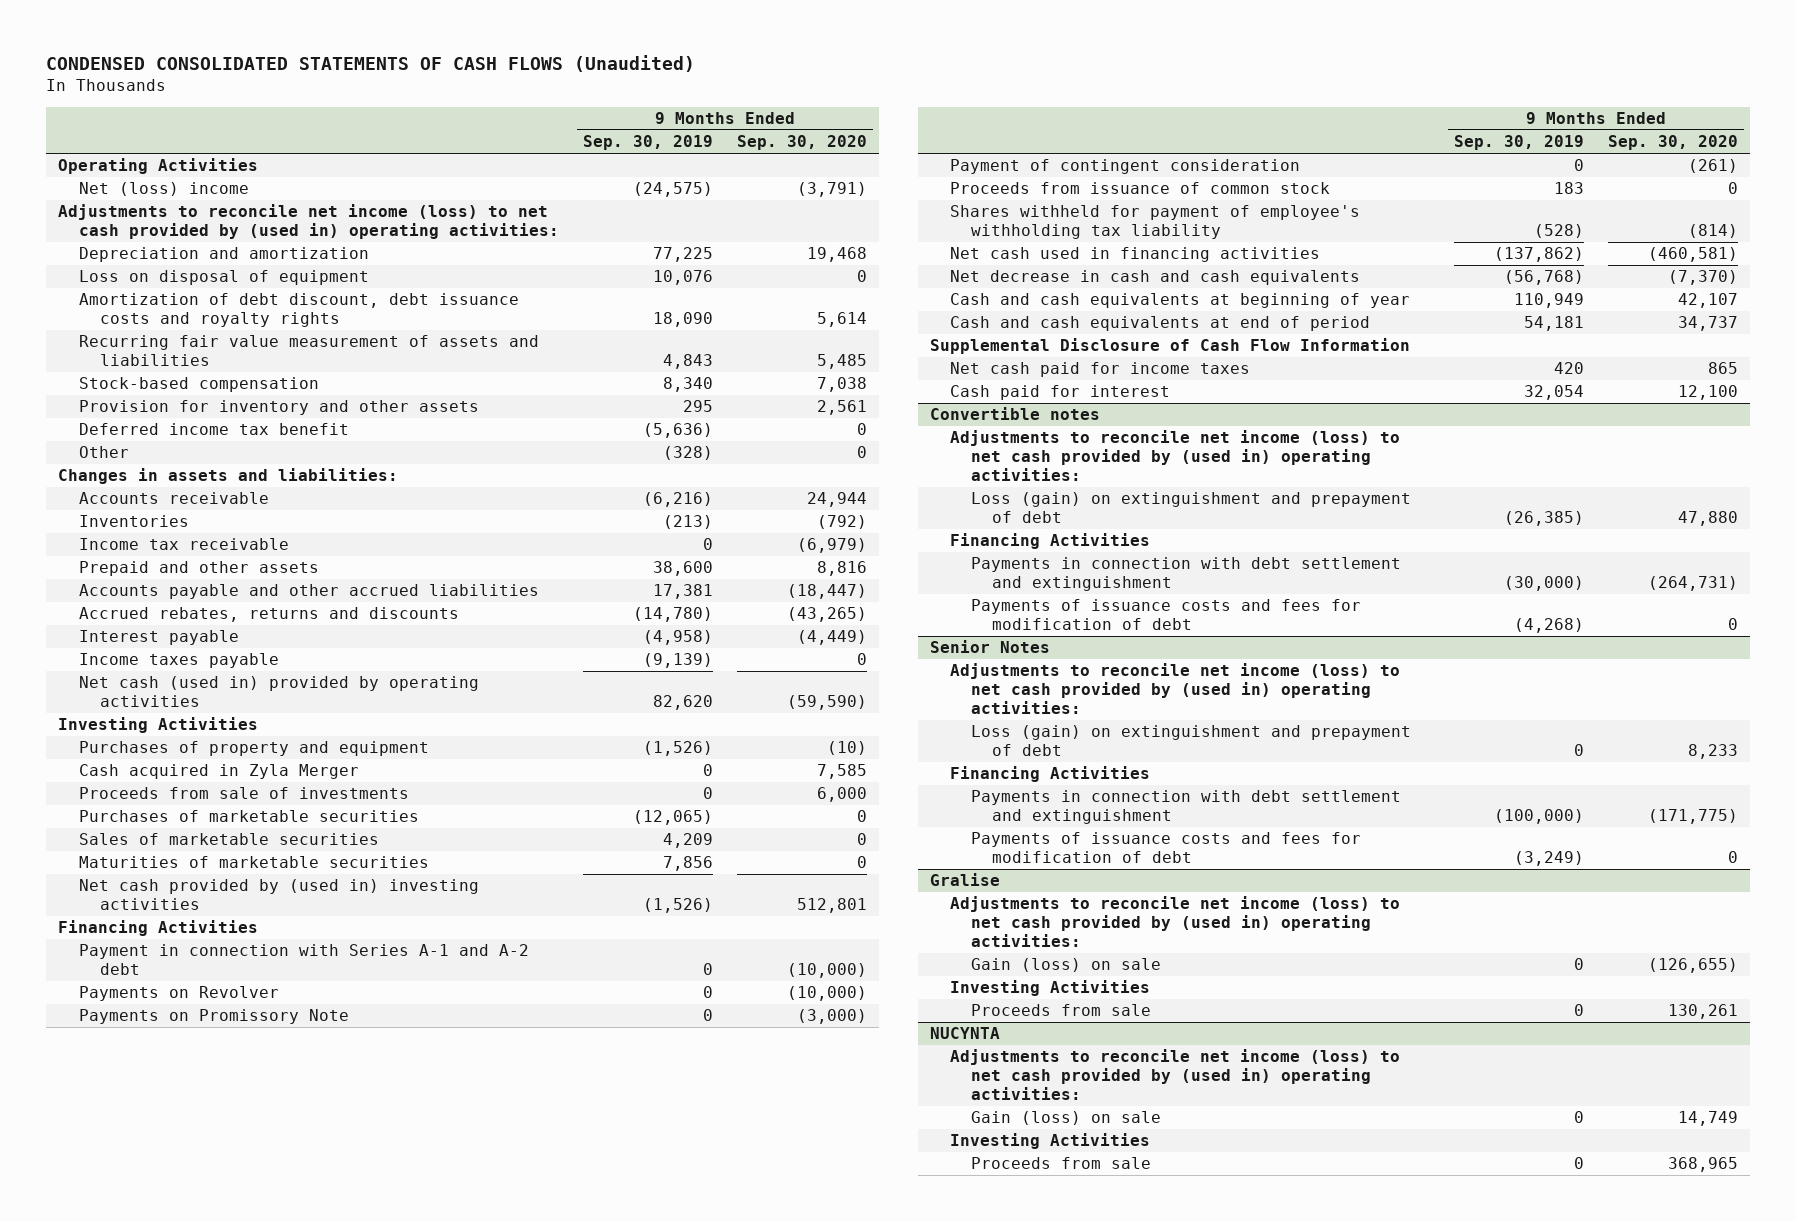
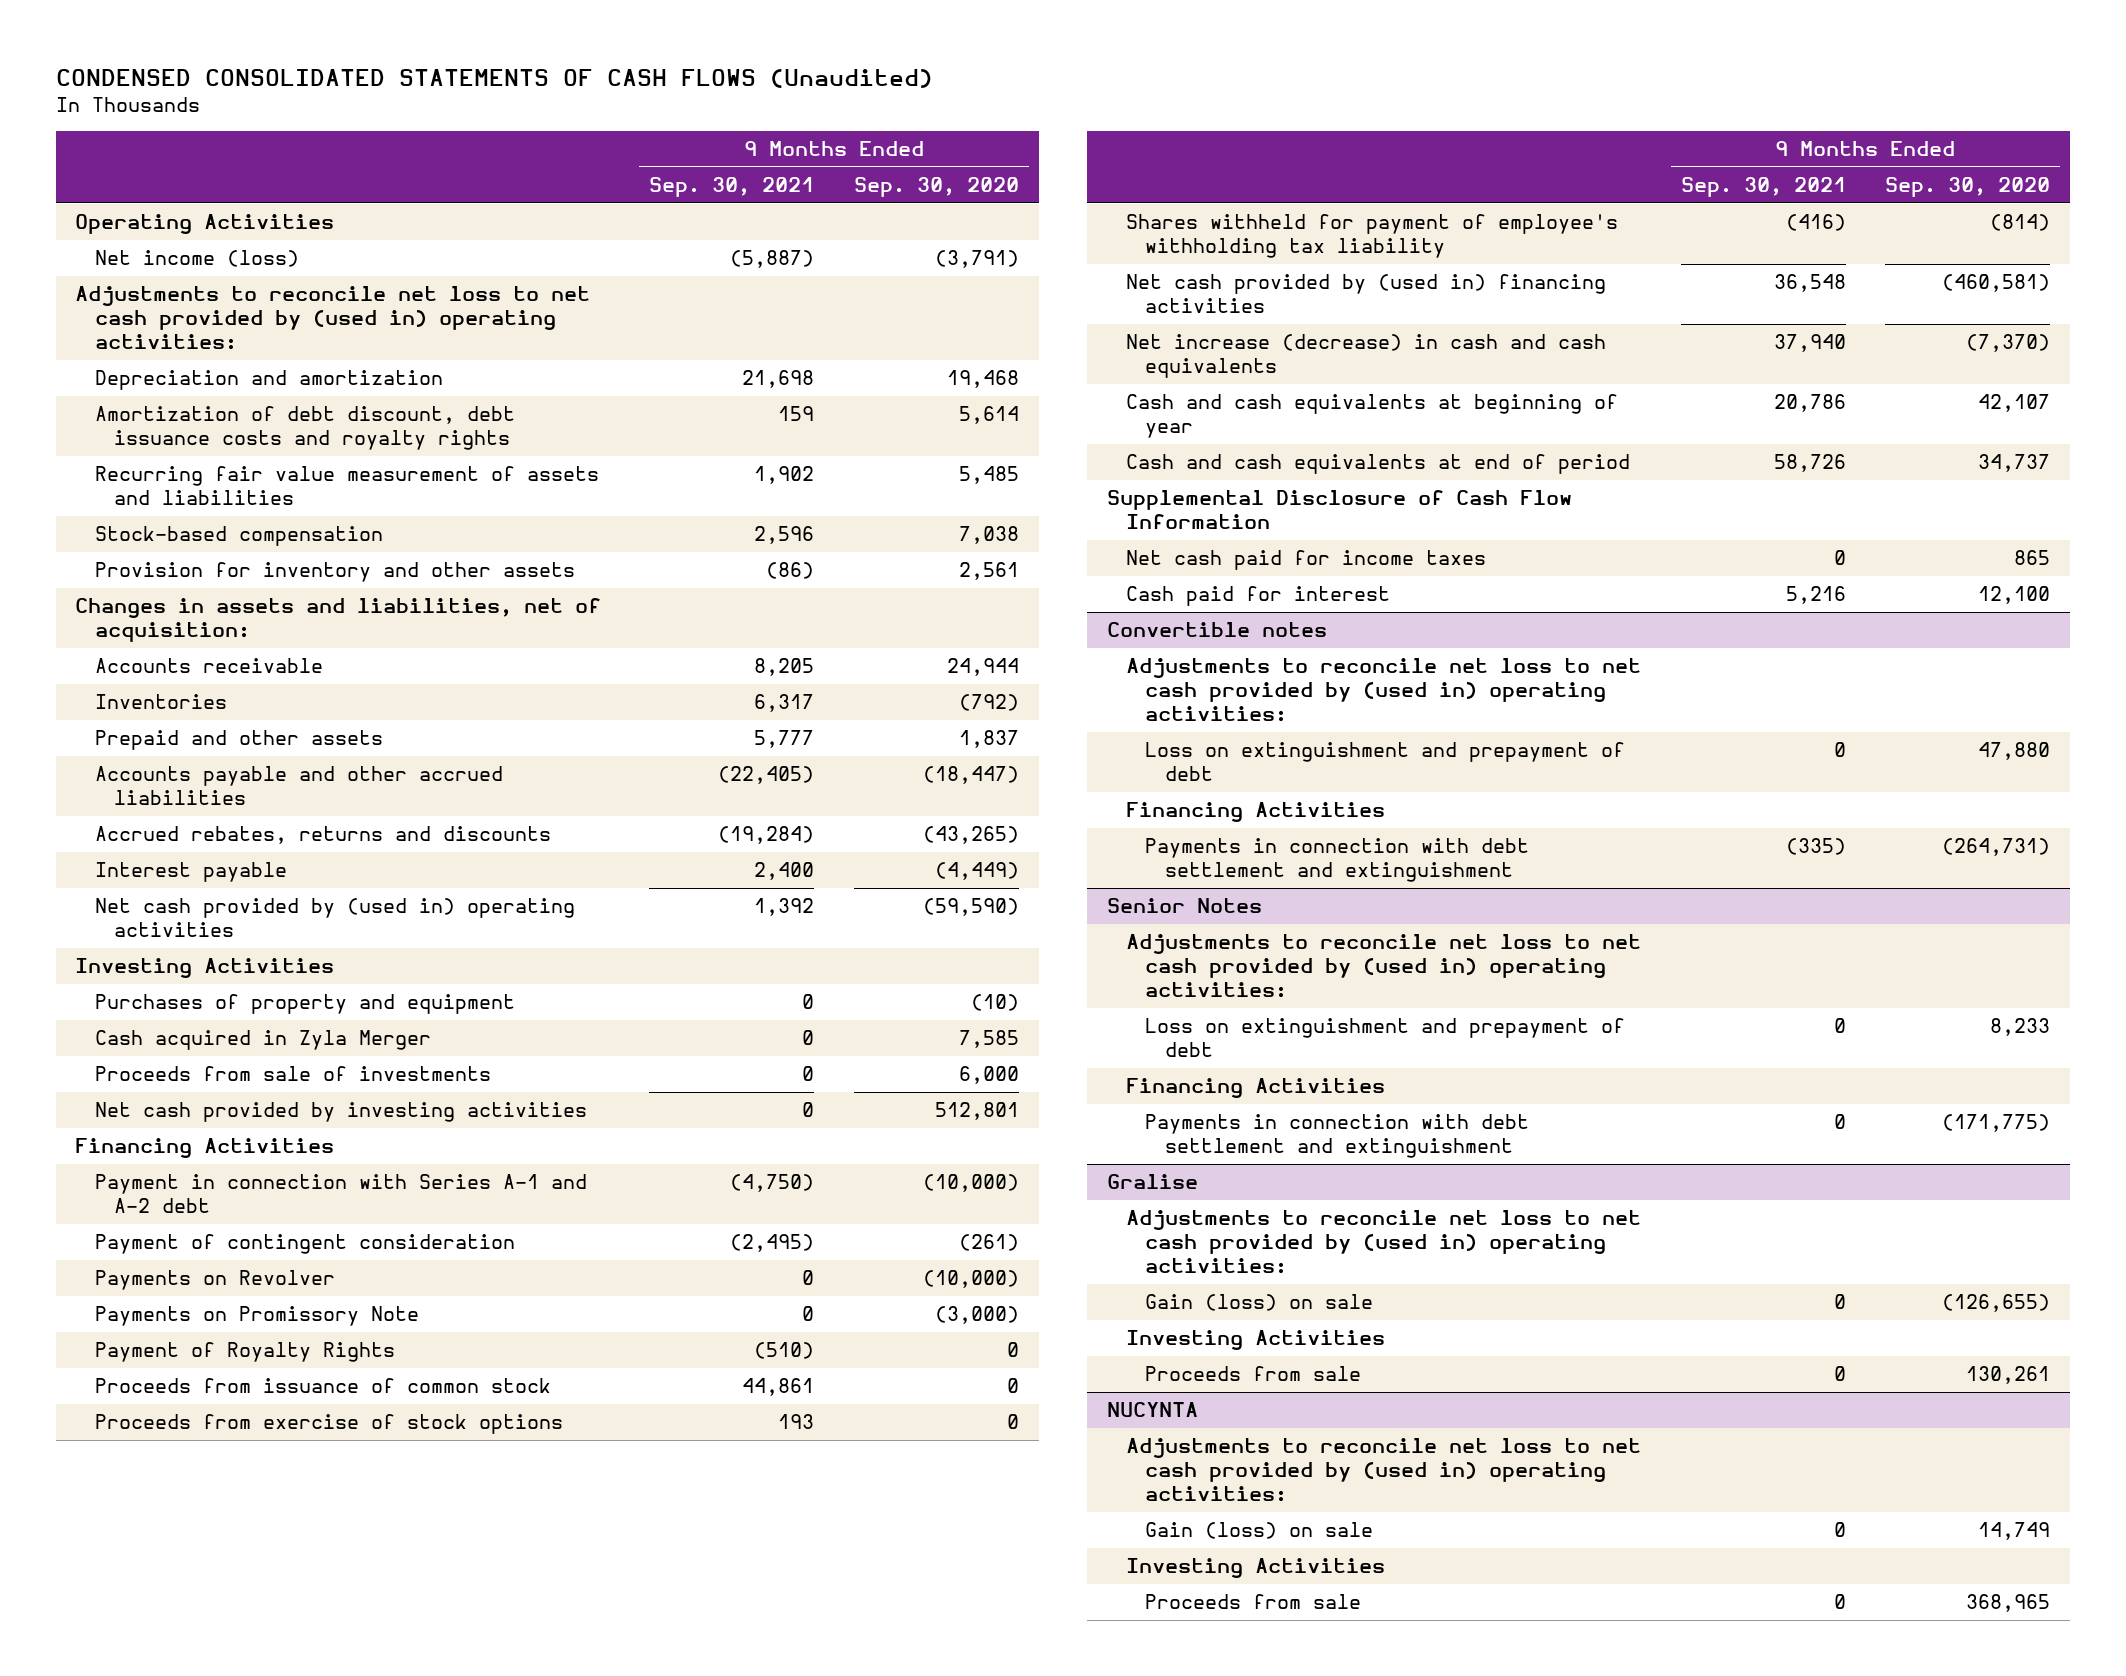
[583,135,714,151] Sep. 30, 2019 -> none
none -> [649,177,815,198] Sep. 30, 2021
[79,182,250,197] Net (loss) income -> [94,250,299,268] Net income (loss)
[58,204,560,239] Adjustments to reconcile net income (loss) to net cash provided by (used in) operating activities: -> [75,286,591,351] Adjustments to reconcile net loss to net cash provided by (used in) operating activities:
[79,270,370,286] Loss on disposal of equipment -> none
[79,423,350,436] Deferred income tax benefit -> none
[79,446,130,459] Other -> none
[58,468,399,485] Changes in assets and liabilities: -> [75,598,602,643] Changes in assets and liabilities, net of acquisition:
[79,538,290,551] Income tax receivable -> none
[816,561,867,577] 8,816 -> [958,730,1019,749] 1,837
[79,653,280,669] Income taxes payable -> none
[79,676,480,707] Net cash (used in) provided by operating activities -> [94,898,575,938] Net cash provided by (used in) operating activities
[79,810,420,823] Purchases of marketable securities -> none
[79,833,380,846] Sales of marketable securities -> none
[79,856,430,869] Maturities of marketable securities -> none
[79,879,480,910] Net cash provided by (used in) investing activities -> [94,1102,587,1123] Net cash provided by investing activities
[950,159,1301,175] Payment of contingent consideration -> [94,1234,515,1255] Payment of contingent consideration
none -> [94,1342,395,1363] Payment of Royalty Rights
none -> [94,1414,563,1435] Proceeds from exercise of stock options
[950,247,1321,263] Net cash used in financing activities -> [1126,274,1607,314] Net cash provided by (used in) financing activities
[950,270,1361,286] Net decrease in cash and cash equivalents -> [1126,334,1607,379] Net increase (decrease) in cash and cash equivalents
[950,430,1401,481] Adjustments to reconcile net income (loss) to net cash provided by (used in) operating activities: -> [1126,658,1642,723] Adjustments to reconcile net loss to net cash provided by (used in) operating activities:
[971,492,1412,523] Loss (gain) on extinguishment and prepayment of debt -> [1145,742,1626,782] Loss on extinguishment and prepayment of debt
[971,599,1362,630] Payments of issuance costs and fees for modification of debt -> none
[950,663,1401,714] Adjustments to reconcile net income (loss) to net cash provided by (used in) operating activities: -> [1126,934,1642,999] Adjustments to reconcile net loss to net cash provided by (used in) operating activities:
[971,725,1412,756] Loss (gain) on extinguishment and prepayment of debt -> [1145,1018,1626,1058] Loss on extinguishment and prepayment of debt
[971,832,1362,863] Payments of issuance costs and fees for modification of debt -> none
[950,896,1401,947] Adjustments to reconcile net income (loss) to net cash provided by (used in) operating activities: -> [1126,1210,1642,1275] Adjustments to reconcile net loss to net cash provided by (used in) operating activities:
[950,1049,1401,1100] Adjustments to reconcile net income (loss) to net cash provided by (used in) operating activities: -> [1126,1438,1642,1503] Adjustments to reconcile net loss to net cash provided by (used in) operating activities:

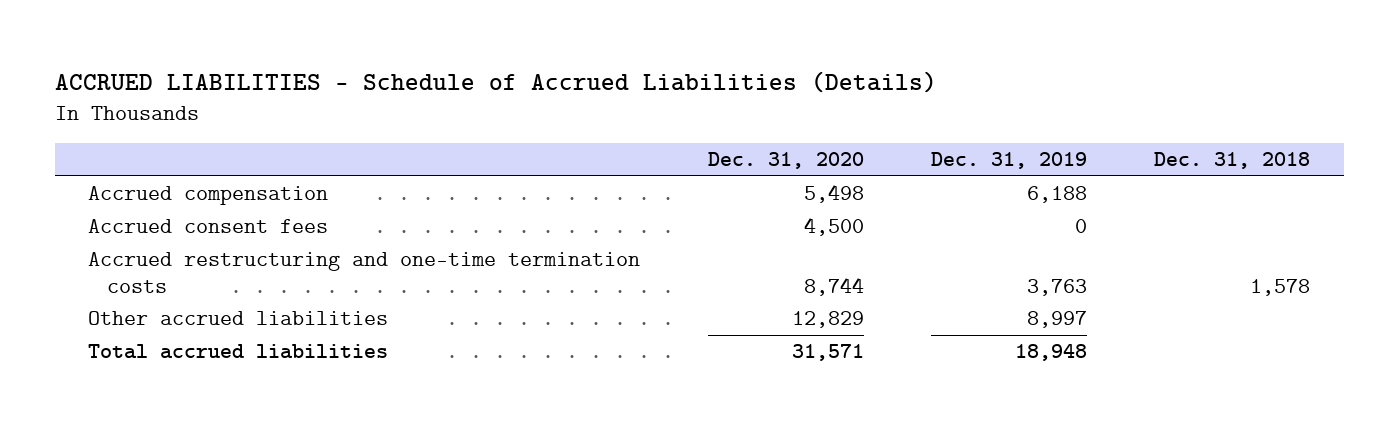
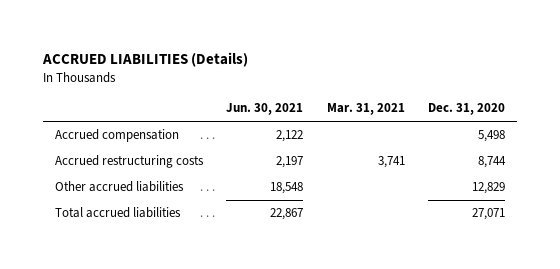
[54,70,937,93] ACCRUED LIABILITIES - Schedule of Accrued Liabilities (Details) -> [42,51,249,67] ACCRUED LIABILITIES (Details)
[930,152,1087,170] Dec. 31, 2019 -> none
[1154,152,1311,170] Dec. 31, 2018 -> none
none -> [226,103,304,116] Jun. 30, 2021
none -> [326,103,405,116] Mar. 31, 2021
[88,219,329,234] Accrued consent fees -> none
[88,252,641,293] Accrued restructuring and one-time termination costs -> [55,155,205,169] Accrued restructuring costs
[791,344,864,362] 31,571 -> [471,208,505,221] 27,071

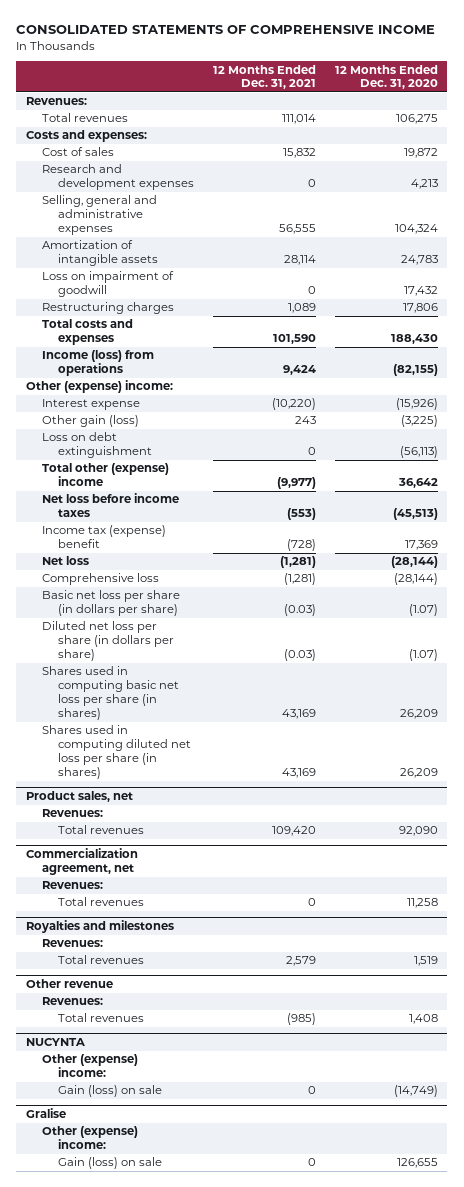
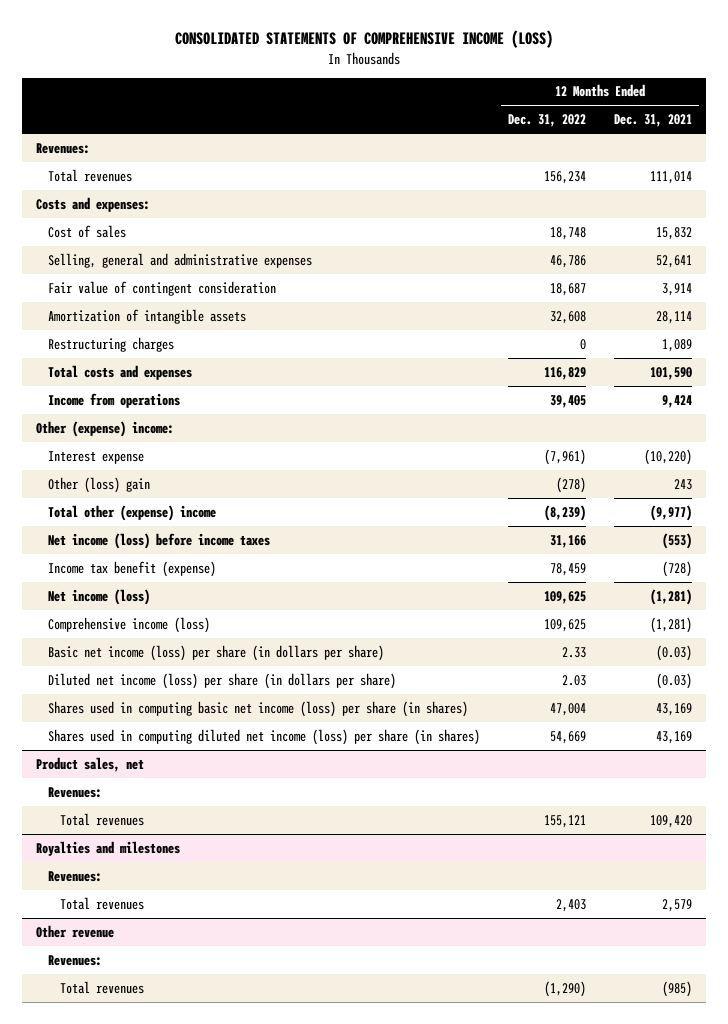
[16,25,436,35] CONSOLIDATED STATEMENTS OF COMPREHENSIVE INCOME -> [175,30,554,49] CONSOLIDATED STATEMENTS OF COMPREHENSIVE INCOME (LOSS)
[334,64,438,90] 12 Months Ended Dec. 31, 2020 -> none
none -> [508,114,587,128] Dec. 31, 2022
[42,164,195,191] Research and development expenses -> none
[279,224,317,235] 56,555 -> [655,254,692,268] 52,641
none -> [48,280,277,296] Fair value of contingent consideration
[42,271,175,298] Loss on impairment of goodwill -> none
[42,350,155,377] Income (loss) from operations -> [48,392,181,408] Income from operations
[42,432,153,459] Loss on debt extinguishment -> none
[42,415,140,428] Other gain (loss) -> [48,476,151,493] Other (loss) gain
[42,493,180,518] Net loss before income taxes -> [48,532,271,549] Net income (loss) before income taxes
[42,525,167,549] Income tax (expense) benefit -> [48,560,217,577] Income tax benefit (expense)
[42,556,90,566] Net loss -> [48,588,151,605] Net income (loss)
[42,573,160,586] Comprehensive loss -> [48,616,211,633] Comprehensive income (loss)
[42,590,181,617] Basic net loss per share (in dollars per share) -> [48,644,385,661] Basic net income (loss) per share (in dollars per share)
[42,621,175,662] Diluted net loss per share (in dollars per share) -> [48,672,397,689] Diluted net income (loss) per share (in dollars per share)
[42,666,180,721] Shares used in computing basic net loss per share (in shares) -> [48,700,469,717] Shares used in computing basic net income (loss) per share (in shares)
[42,725,192,780] Shares used in computing diluted net loss per share (in shares) -> [48,728,481,745] Shares used in computing diluted net income (loss) per share (in shares)
[25,848,138,876] Commercialization agreement, net -> none
[42,881,104,890] Revenues: -> none
[58,897,145,907] Total revenues -> none
[25,1038,85,1047] NUCYNTA -> none
[42,1054,139,1078] Other (expense) income: -> none
[58,1085,163,1098] Gain (loss) on sale -> none
[25,1108,66,1119] Gralise -> none
[42,1126,139,1150] Other (expense) income: -> none
[58,1157,163,1170] Gain (loss) on sale -> none

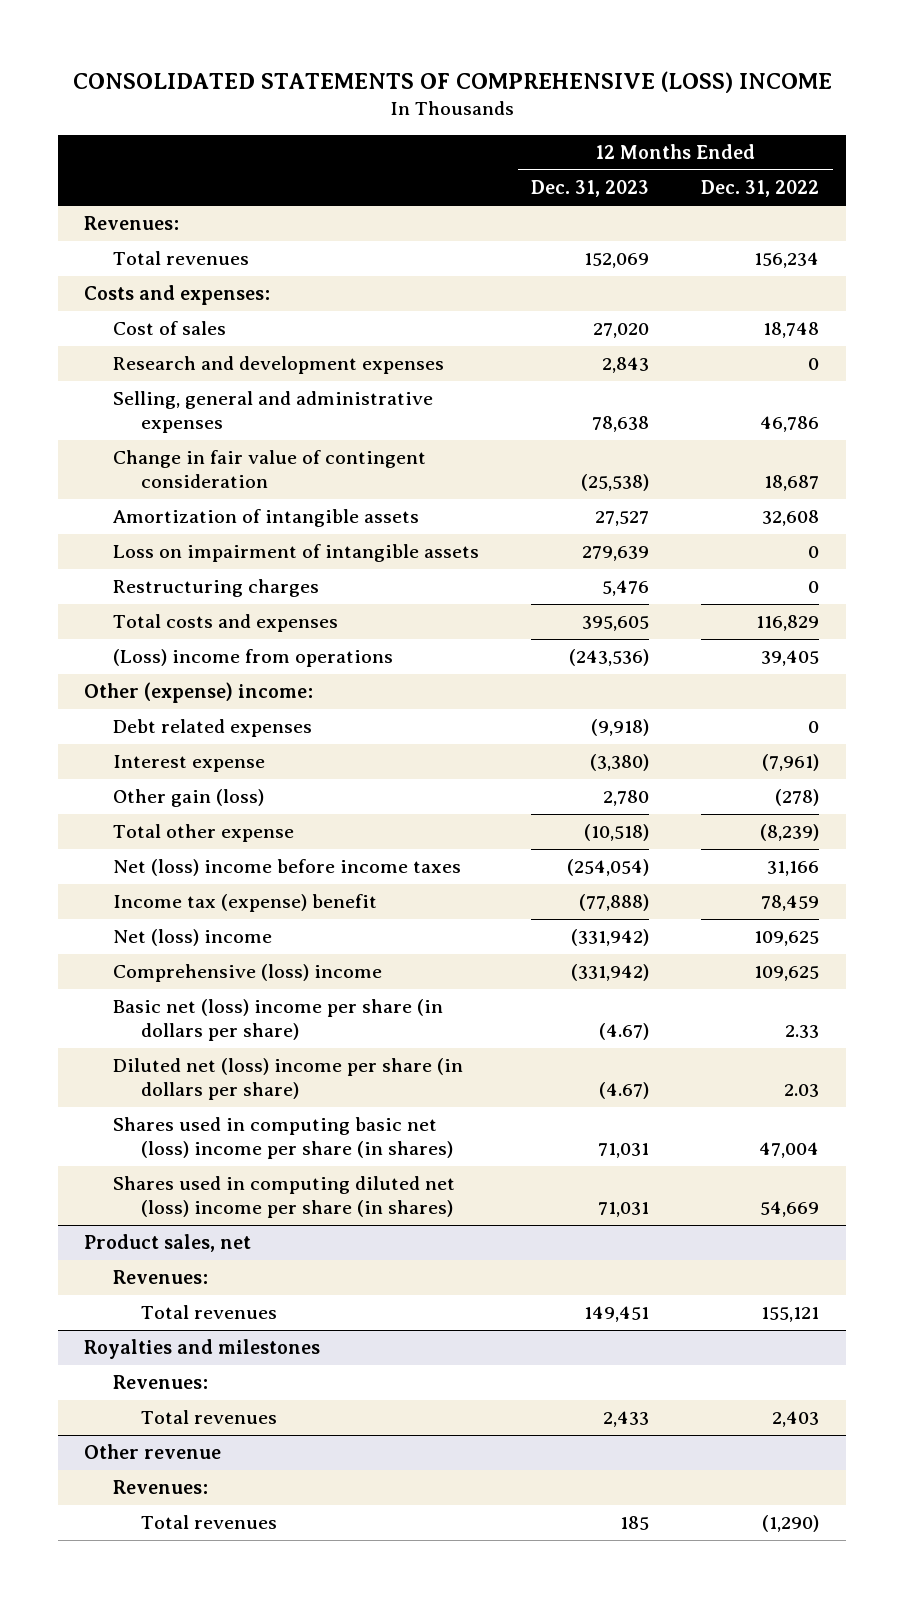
[175,30,554,49] CONSOLIDATED STATEMENTS OF COMPREHENSIVE INCOME (LOSS) -> [72,70,832,93] CONSOLIDATED STATEMENTS OF COMPREHENSIVE (LOSS) INCOME
[613,114,692,128] Dec. 31, 2021 -> none
none -> [531,180,650,198] Dec. 31, 2023
none -> [112,356,444,375] Research and development expenses
[48,280,277,296] Fair value of contingent consideration -> [112,450,426,488] Change in fair value of contingent consideration
none -> [112,544,479,563] Loss on impairment of intangible assets
[48,392,181,408] Income from operations -> [112,649,393,668] (Loss) income from operations
none -> [112,719,312,738] Debt related expenses
[48,476,151,493] Other (loss) gain -> [112,789,264,808] Other gain (loss)
[48,504,217,521] Total other (expense) income -> [112,824,294,843] Total other expense
[48,532,271,549] Net income (loss) before income taxes -> [112,859,461,877] Net (loss) income before income taxes
[48,560,217,577] Income tax benefit (expense) -> [112,894,377,913] Income tax (expense) benefit
[48,588,151,605] Net income (loss) -> [112,929,272,947] Net (loss) income
[48,616,211,633] Comprehensive income (loss) -> [112,964,382,983] Comprehensive (loss) income
[48,644,385,661] Basic net income (loss) per share (in dollars per share) -> [112,999,443,1041] Basic net (loss) income per share (in dollars per share)
[48,672,397,689] Diluted net income (loss) per share (in dollars per share) -> [112,1058,463,1100] Diluted net (loss) income per share (in dollars per share)
[48,700,469,717] Shares used in computing basic net income (loss) per share (in shares) -> [112,1117,453,1159] Shares used in computing basic net (loss) income per share (in shares)
[48,728,481,745] Shares used in computing diluted net income (loss) per share (in shares) -> [112,1176,455,1218] Shares used in computing diluted net (loss) income per share (in shares)

